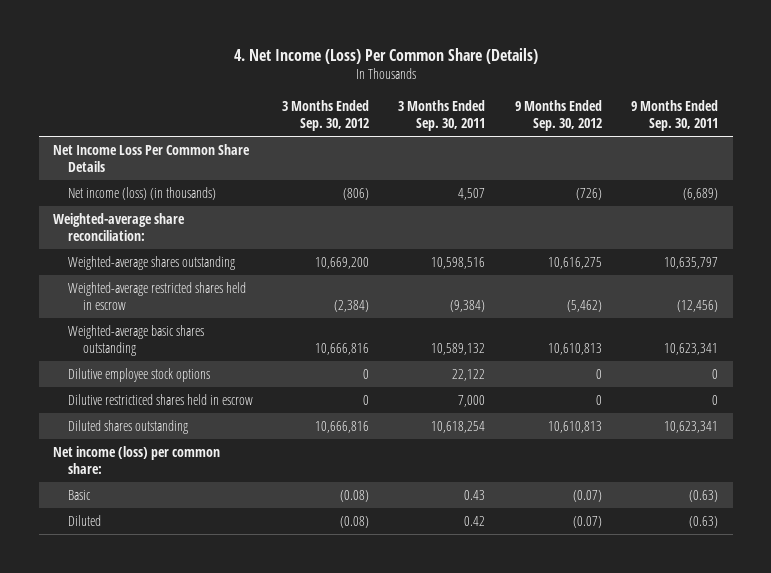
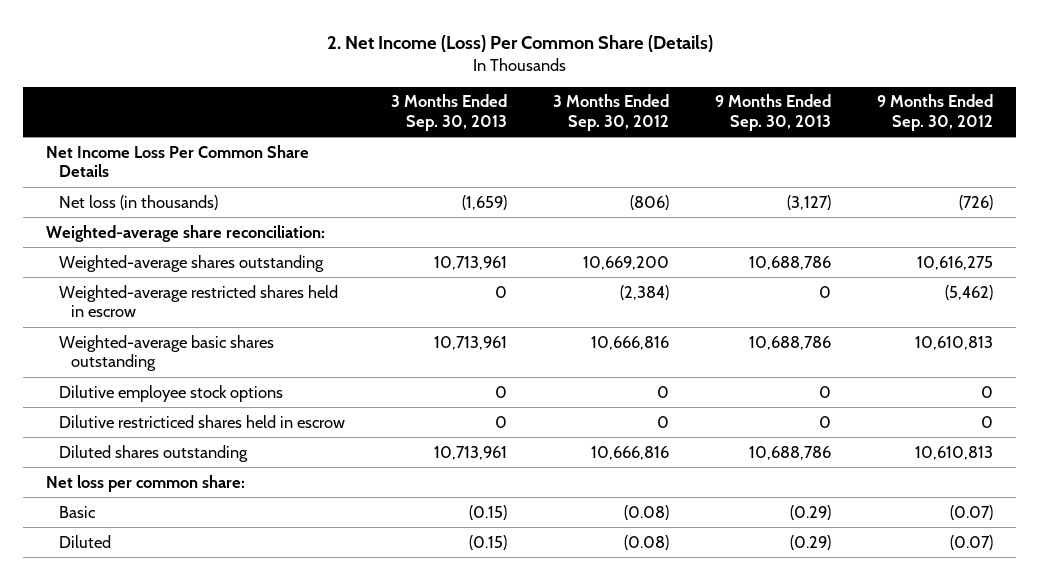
[233,47,538,64] 4. Net Income (Loss) Per Common Share (Details) -> [326,34,713,52] 2. Net Income (Loss) Per Common Share (Details)
[398,100,486,132] 3 Months Ended Sep. 30, 2011 -> none
[630,100,718,132] 9 Months Ended Sep. 30, 2011 -> none
none -> [390,94,507,132] 3 Months Ended Sep. 30, 2013
none -> [715,94,832,132] 9 Months Ended Sep. 30, 2013
[67,186,216,200] Net income (loss) (in thousands) -> [58,194,218,210] Net loss (in thousands)
[53,445,221,474] Net income (loss) per common share: -> [46,474,246,492] Net loss per common share:

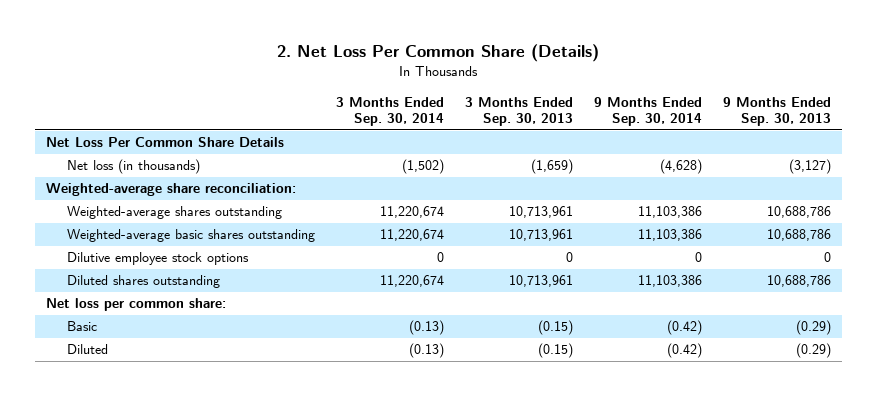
[326,34,713,52] 2. Net Income (Loss) Per Common Share (Details) -> [277,44,600,63] 2. Net Loss Per Common Share (Details)
[552,94,669,132] 3 Months Ended Sep. 30, 2012 -> none
[877,94,994,132] 9 Months Ended Sep. 30, 2012 -> none
none -> [336,96,445,127] 3 Months Ended Sep. 30, 2014
none -> [594,96,703,127] 9 Months Ended Sep. 30, 2014
[46,144,310,178] Net Income Loss Per Common Share Details -> [45,137,284,148] Net Loss Per Common Share Details
[58,284,338,318] Weighted-average restricted shares held in escrow -> none
[58,414,345,428] Dilutive restricticed shares held in escrow -> none

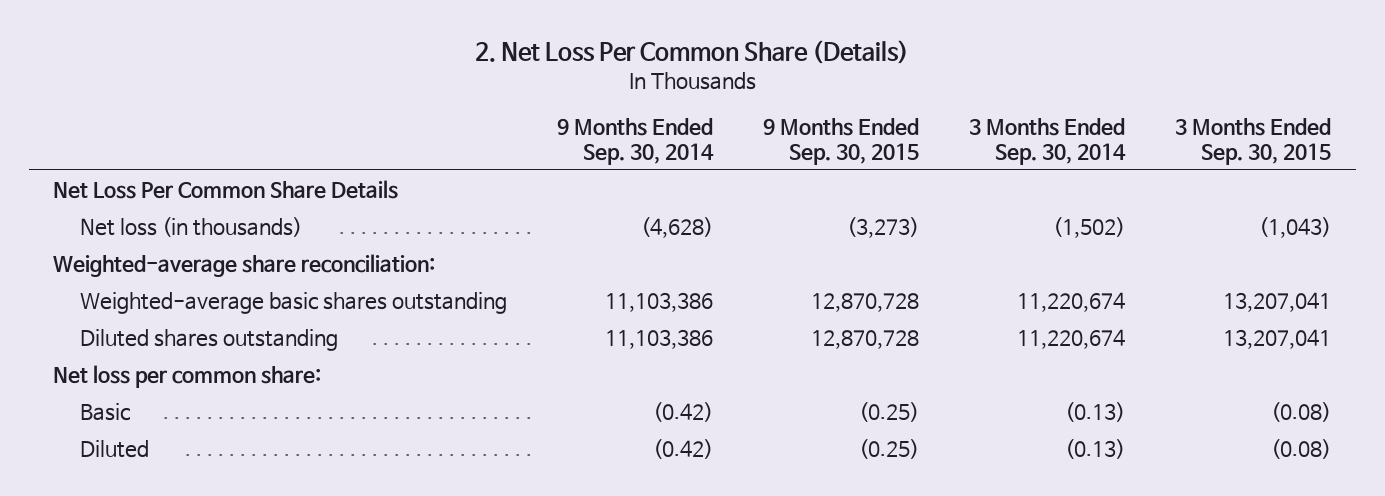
[465,96,574,127] 3 Months Ended Sep. 30, 2013 -> none
[723,96,832,127] 9 Months Ended Sep. 30, 2013 -> none
none -> [763,117,920,165] 9 Months Ended Sep. 30, 2015
none -> [1175,117,1332,165] 3 Months Ended Sep. 30, 2015
[67,206,283,220] Weighted-average shares outstanding -> none
[67,252,250,266] Dilutive employee stock options -> none

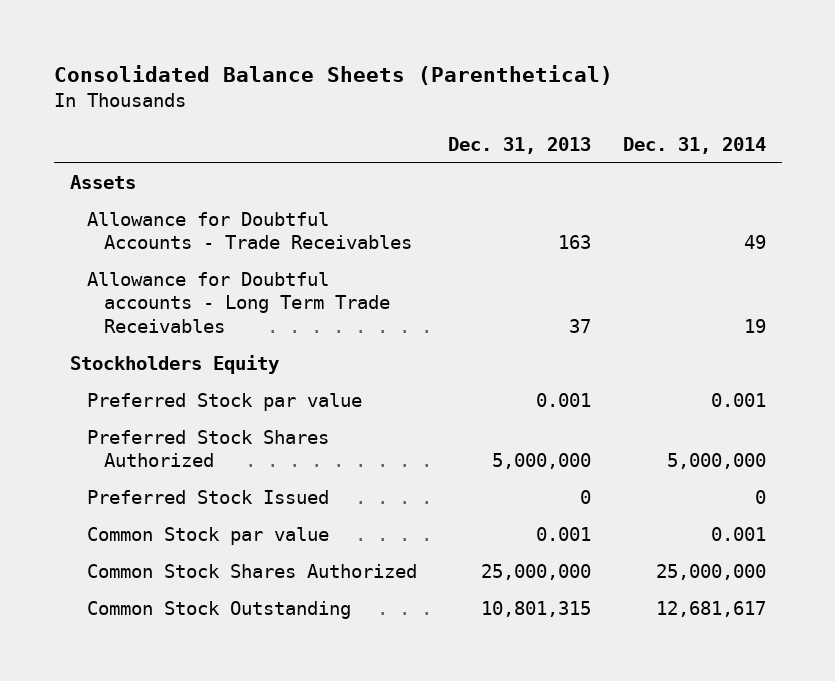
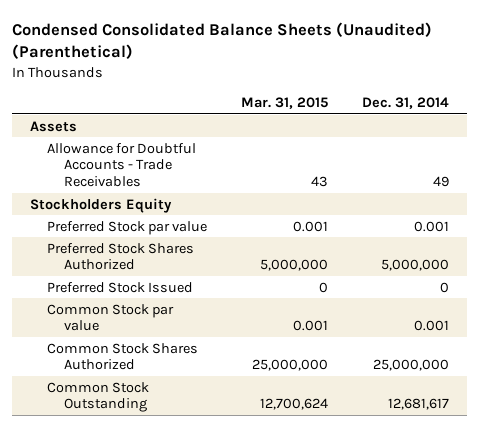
[53,65,613,86] Consolidated Balance Sheets (Parenthetical) -> [12,21,433,60] Condensed Consolidated Balance Sheets (Unaudited) (Parenthetical)
[448,136,592,154] Dec. 31, 2013 -> none
none -> [240,97,328,110] Mar. 31, 2015
[86,272,390,333] Allowance for Doubtful accounts - Long Term Trade Receivables -> none

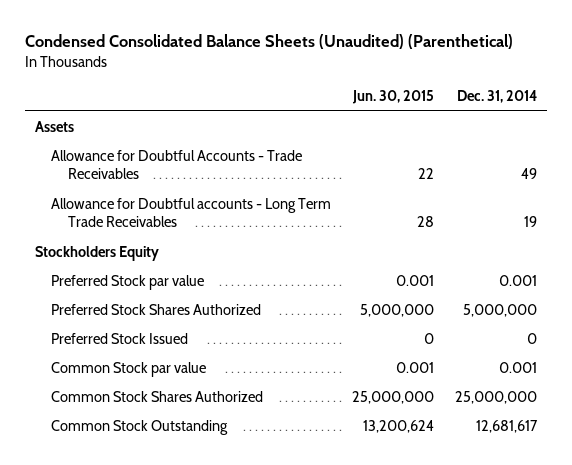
[240,97,328,110] Mar. 31, 2015 -> none
none -> [352,90,435,105] Jun. 30, 2015
none -> [51,197,332,227] Allowance for Doubtful accounts - Long Term Trade Receivables

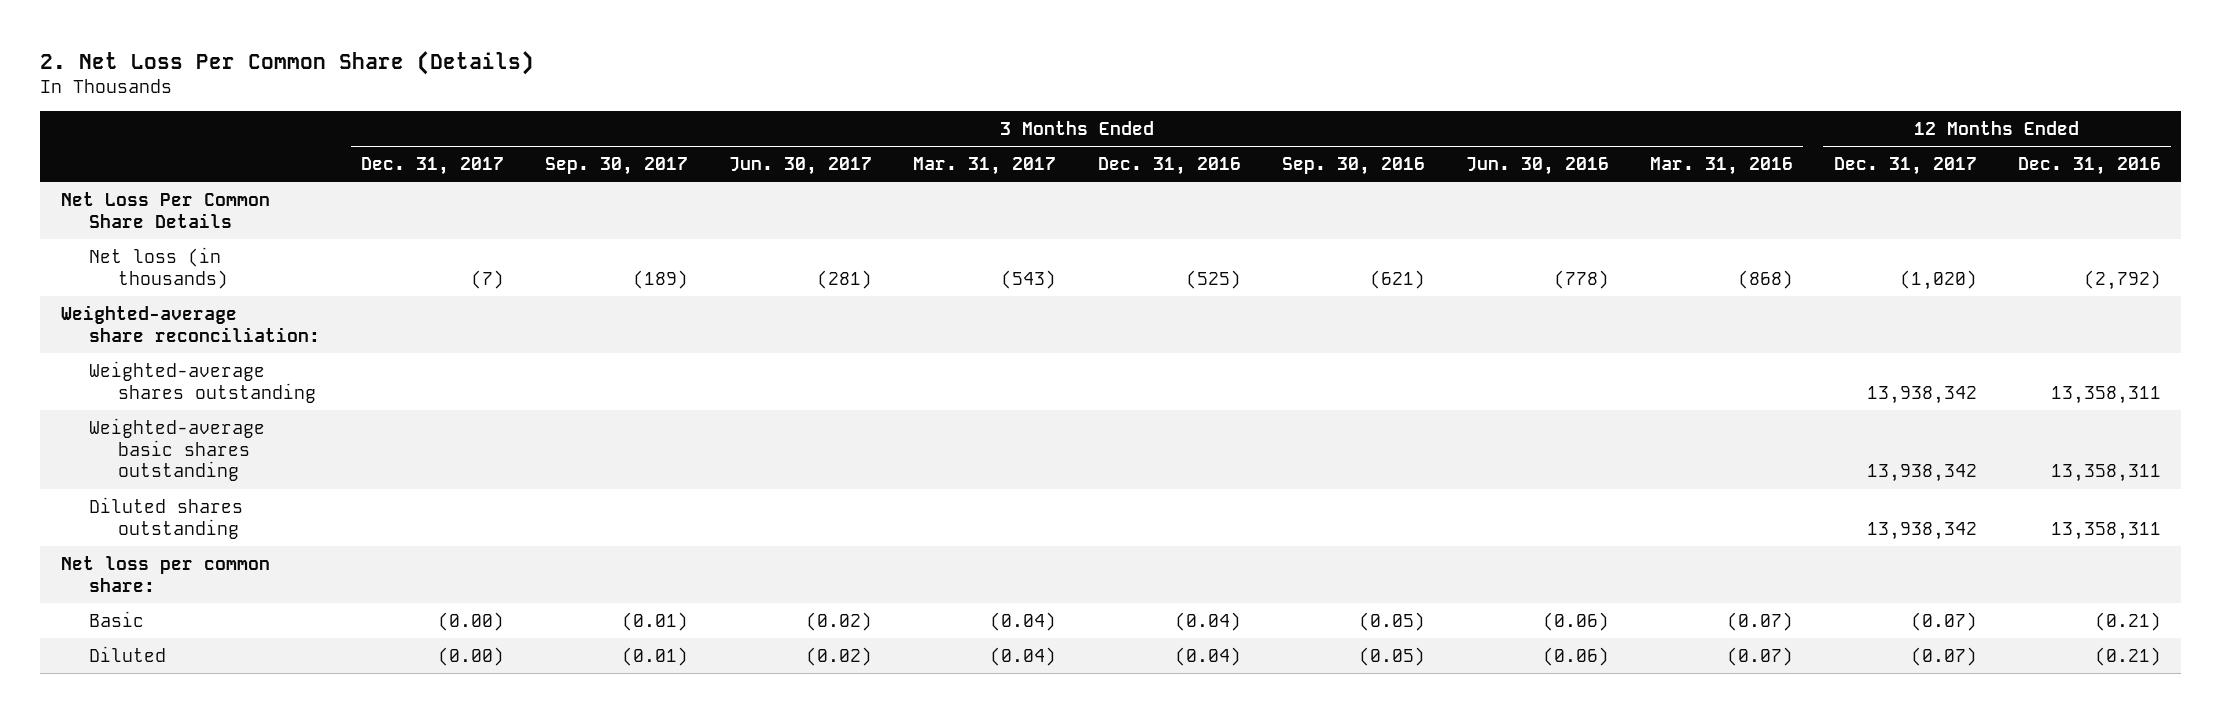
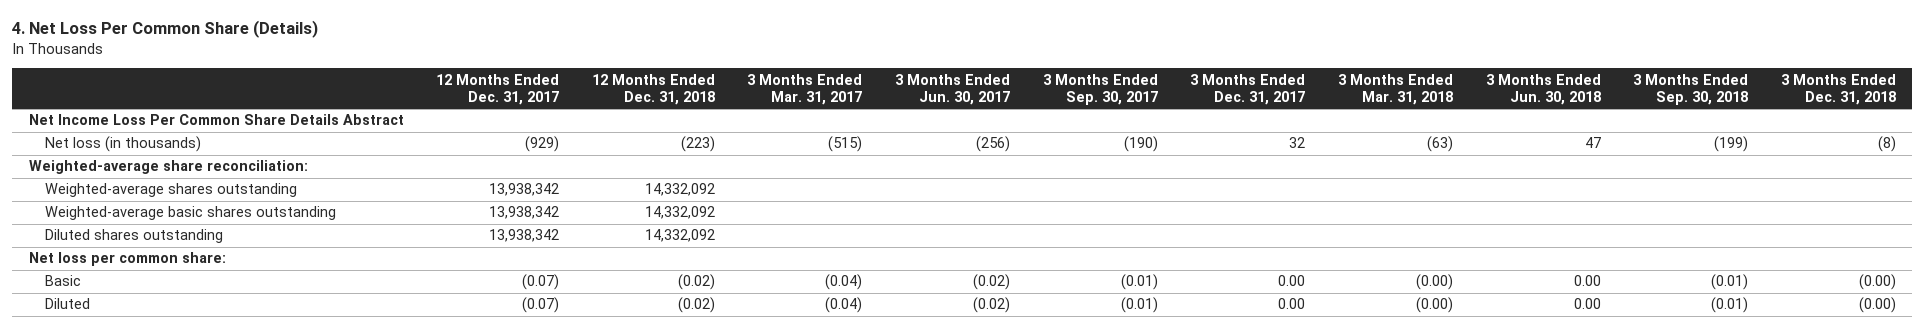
[40,50,535,75] 2. Net Loss Per Common Share (Details) -> [12,20,319,39] 4. Net Loss Per Common Share (Details)
[1097,157,1241,176] Dec. 31, 2016 -> none
[1281,157,1425,176] Sep. 30, 2016 -> none
[1465,157,1609,176] Jun. 30, 2016 -> none
[1649,157,1793,176] Mar. 31, 2016 -> none
[2017,157,2161,176] Dec. 31, 2016 -> none
none -> [591,73,715,105] 12 Months Ended Dec. 31, 2018
none -> [1337,73,1453,105] 3 Months Ended Mar. 31, 2018
none -> [1485,73,1601,105] 3 Months Ended Jun. 30, 2018
none -> [1633,73,1749,105] 3 Months Ended Sep. 30, 2018
none -> [1780,73,1896,105] 3 Months Ended Dec. 31, 2018
[60,191,270,228] Net Loss Per Common Share Details -> [28,114,404,126] Net Income Loss Per Common Share Details Abstract
[471,269,505,289] (7) -> [1289,137,1306,149] 32
[633,269,689,289] (189) -> [1123,136,1158,153] (190)
[817,269,873,289] (281) -> [976,136,1011,153] (256)
[1001,269,1057,289] (543) -> [828,136,863,153] (515)
[1899,269,1977,290] (1,020) -> [525,136,560,153] (929)
[438,611,505,631] (0.00) -> [1278,275,1306,287] 0.00
[438,646,505,666] (0.00) -> [1278,298,1306,310] 0.00

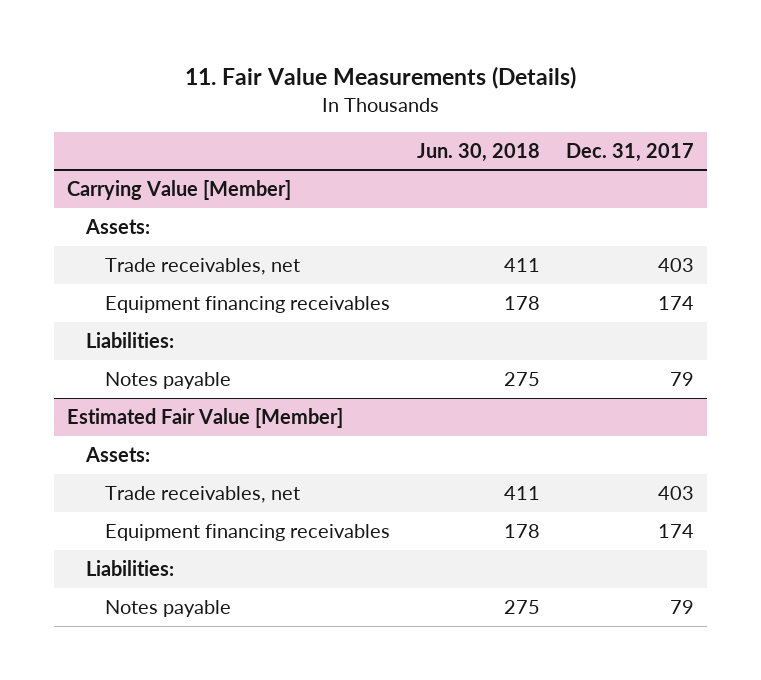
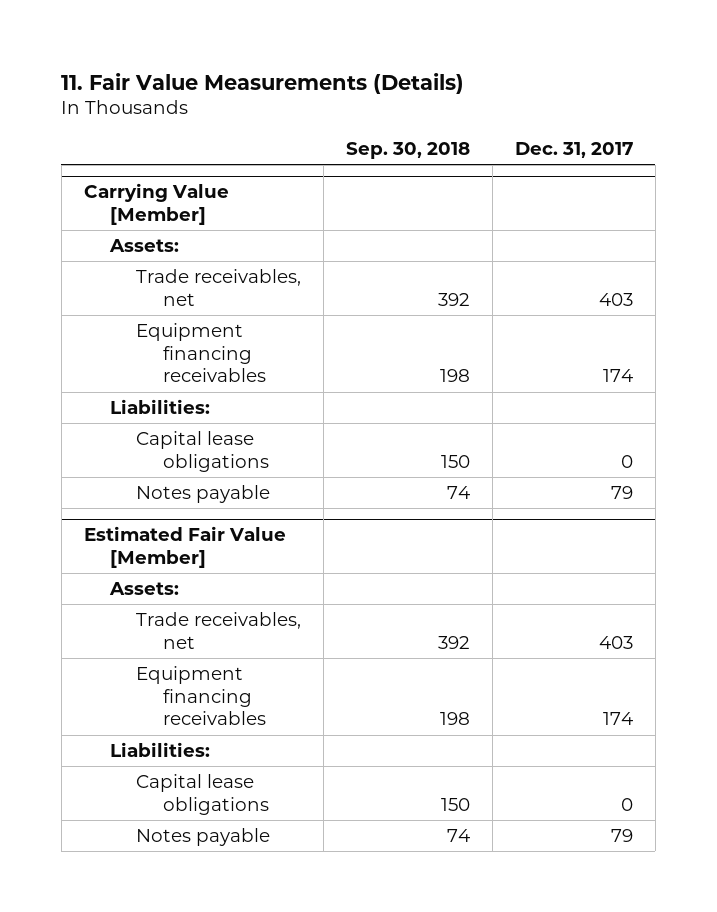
[416,142,540,162] Jun. 30, 2018 -> none
none -> [346,141,471,159] Sep. 30, 2018
none -> [136,431,269,472] Capital lease obligations
none -> [136,774,269,815] Capital lease obligations

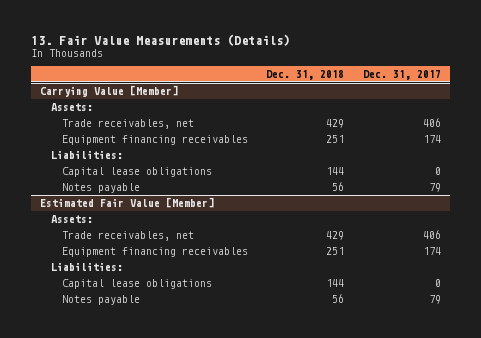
[61,72,465,94] 11. Fair Value Measurements (Details) -> [31,34,291,47] 13. Fair Value Measurements (Details)
[346,141,471,159] Sep. 30, 2018 -> none
none -> [266,70,345,81] Dec. 31, 2018
[598,292,633,306] 403 -> [422,118,441,128] 406
[598,635,633,649] 403 -> [422,230,441,240] 406

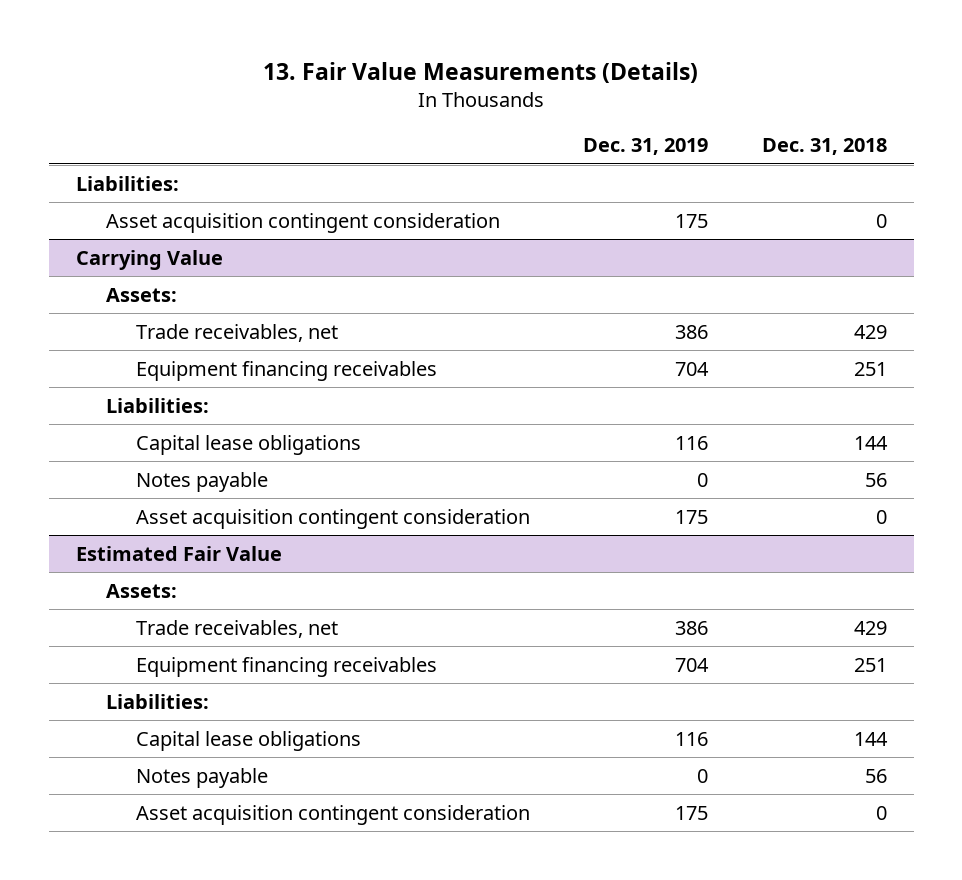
[362,70,441,81] Dec. 31, 2017 -> none
none -> [583,138,709,156] Dec. 31, 2019
none -> [75,175,179,191] Liabilities:
none -> [105,212,500,233] Asset acquisition contingent consideration
[40,85,179,98] Carrying Value [Member] -> [75,249,223,270] Carrying Value
none -> [135,508,530,529] Asset acquisition contingent consideration
[40,197,215,209] Estimated Fair Value [Member] -> [75,545,282,561] Estimated Fair Value
none -> [135,804,530,825] Asset acquisition contingent consideration

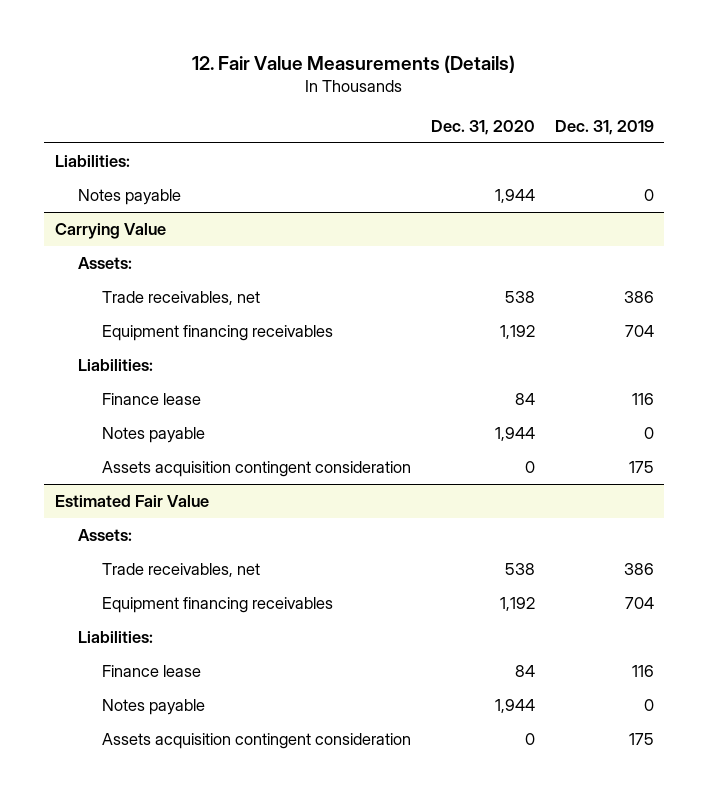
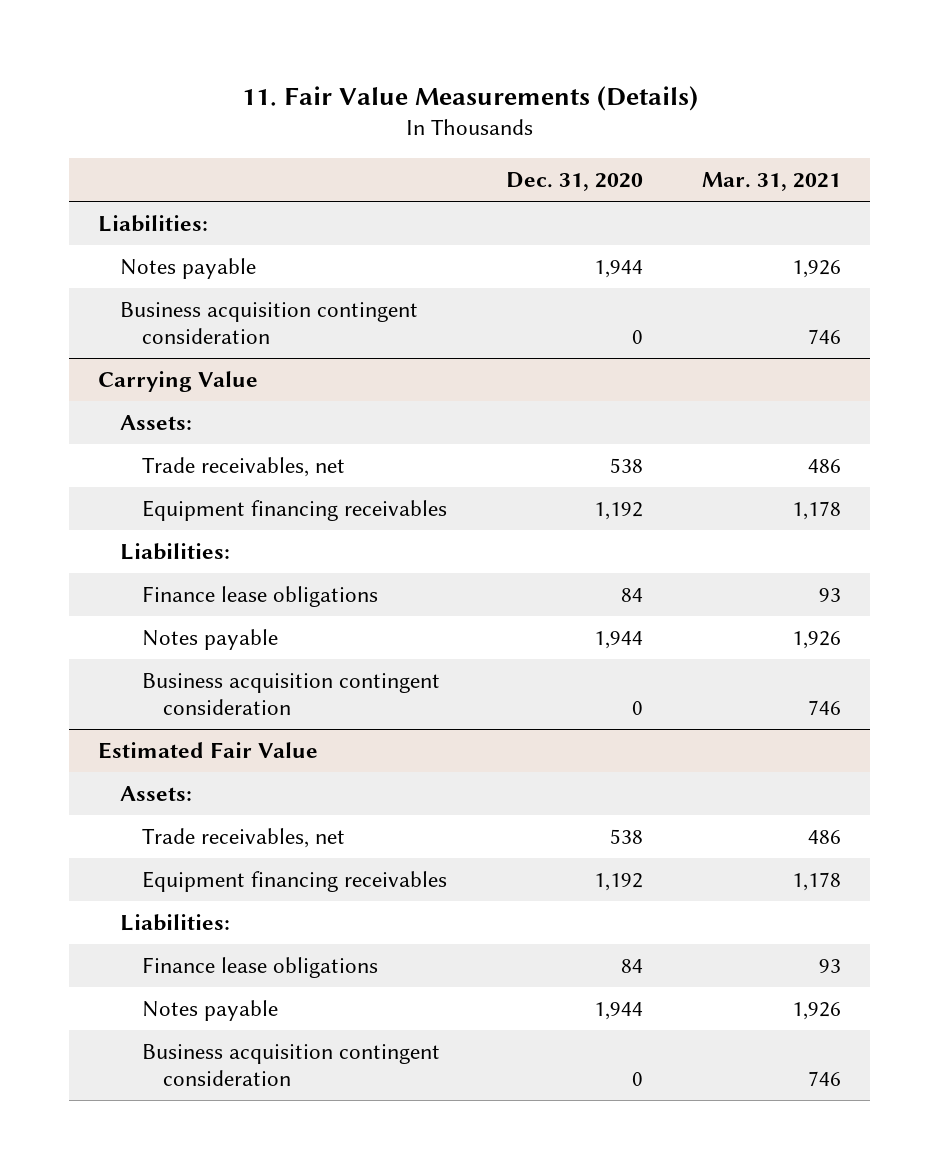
[192,55,516,74] 12. Fair Value Measurements (Details) -> [241,85,698,111] 11. Fair Value Measurements (Details)
[554,119,654,135] Dec. 31, 2019 -> none
none -> [701,172,841,192] Mar. 31, 2021
none -> [120,301,419,345] Business acquisition contingent consideration
[101,392,201,405] Finance lease -> [141,585,378,607] Finance lease obligations
[101,460,411,477] Assets acquisition contingent consideration -> [141,672,440,716] Business acquisition contingent consideration
[101,664,201,677] Finance lease -> [141,956,378,978] Finance lease obligations
[101,732,411,749] Assets acquisition contingent consideration -> [141,1043,440,1087] Business acquisition contingent consideration

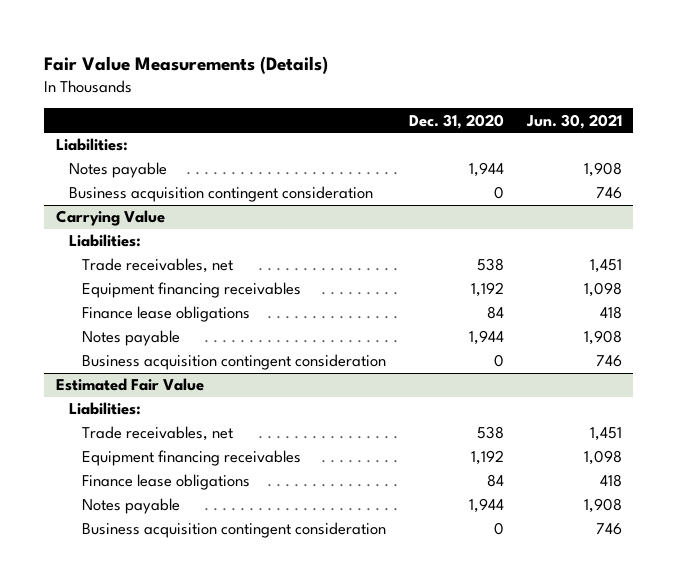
[241,85,698,111] 11. Fair Value Measurements (Details) -> [44,55,329,74] Fair Value Measurements (Details)
[701,172,841,192] Mar. 31, 2021 -> none
none -> [526,113,623,129] Jun. 30, 2021
[120,414,193,430] Assets: -> none
[120,542,231,560] Liabilities: -> [68,234,141,248] Liabilities:
[120,785,193,801] Assets: -> none
[120,913,231,931] Liabilities: -> [68,402,141,416] Liabilities:

